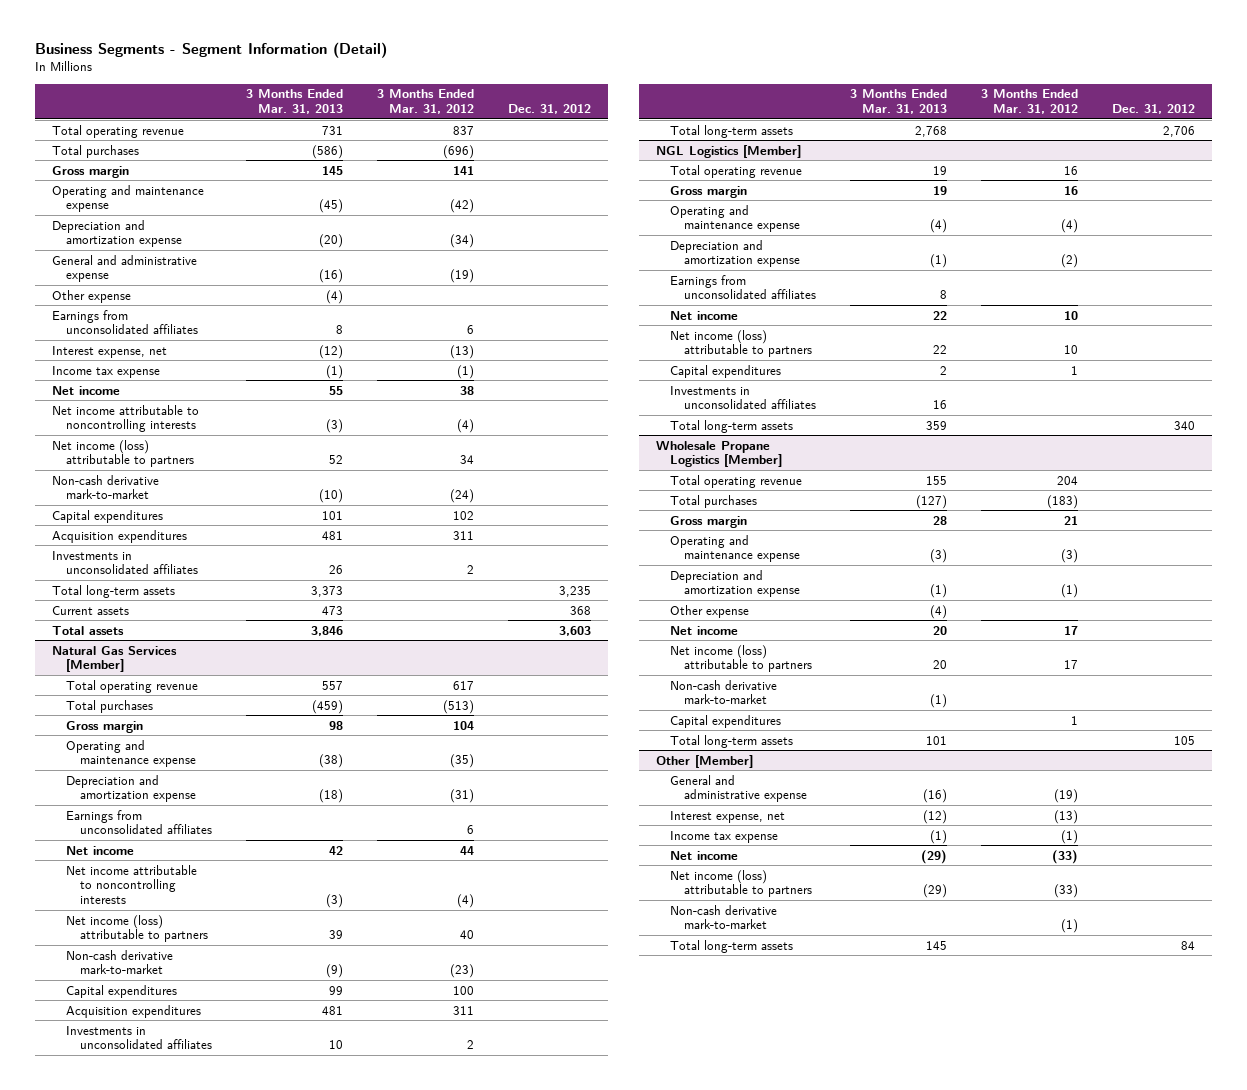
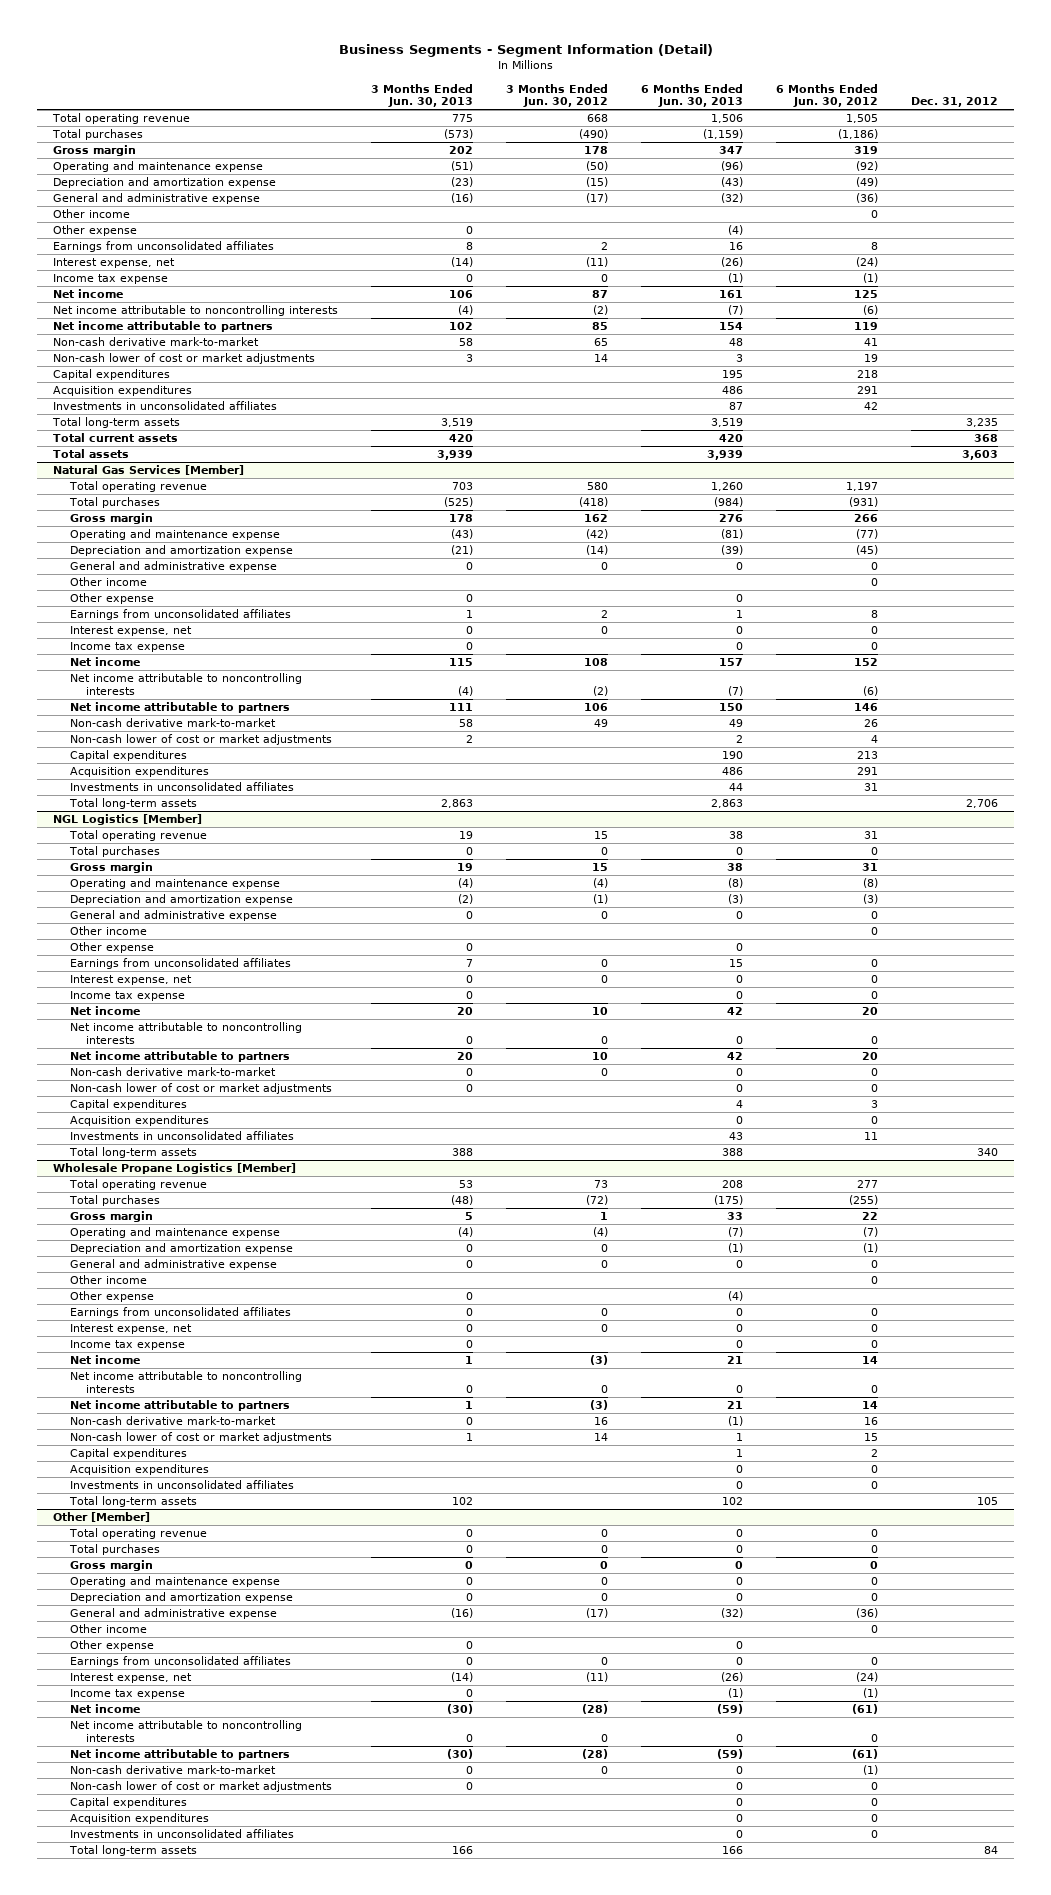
[246,89,344,114] 3 Months Ended Mar. 31, 2013 -> none
[377,89,475,114] 3 Months Ended Mar. 31, 2012 -> none
none -> [371,83,474,108] 3 Months Ended Jun. 30, 2013
none -> [506,83,609,108] 3 Months Ended Jun. 30, 2012
none -> [641,83,744,108] 6 Months Ended Jun. 30, 2013
none -> [776,83,879,108] 6 Months Ended Jun. 30, 2012
none -> [53,209,131,219] Other income
[52,439,195,468] Net income (loss) attributable to partners -> [53,321,274,333] Net income attributable to partners
none -> [53,353,316,365] Non-cash lower of cost or market adjustments
[52,605,130,615] Current assets -> [53,433,179,443] Total current assets
none -> [69,561,277,573] General and administrative expense
none -> [69,577,147,587] Other income
none -> [69,593,154,605] Other expense
none -> [69,626,192,637] Interest expense, net
none -> [69,642,185,653] Income tax expense
[66,914,209,943] Net income (loss) attributable to partners -> [69,702,290,714] Net income attributable to partners
none -> [69,734,332,746] Non-cash lower of cost or market adjustments
none -> [68,846,160,858] Total purchases
none -> [69,910,277,922] General and administrative expense
none -> [69,926,147,936] Other income
none -> [69,942,154,954] Other expense
none -> [69,975,192,986] Interest expense, net
none -> [69,991,185,1002] Income tax expense
none -> [69,1022,302,1045] Net income attributable to noncontrolling interests
[670,329,813,358] Net income (loss) attributable to partners -> [69,1051,290,1063] Net income attributable to partners
none -> [69,1067,276,1077] Non-cash derivative mark-to-market
none -> [69,1083,332,1095] Non-cash lower of cost or market adjustments
none -> [69,1115,209,1127] Acquisition expenditures
none -> [69,1259,277,1271] General and administrative expense
none -> [69,1275,147,1285] Other income
none -> [69,1307,291,1319] Earnings from unconsolidated affiliates
none -> [69,1324,192,1335] Interest expense, net
none -> [69,1340,185,1351] Income tax expense
none -> [69,1371,302,1394] Net income attributable to noncontrolling interests
[670,644,813,673] Net income (loss) attributable to partners -> [69,1400,290,1412] Net income attributable to partners
none -> [69,1432,332,1444] Non-cash lower of cost or market adjustments
none -> [69,1464,209,1476] Acquisition expenditures
none -> [69,1480,294,1490] Investments in unconsolidated affiliates
none -> [68,1528,207,1540] Total operating revenue
none -> [68,1544,160,1556] Total purchases
none -> [69,1560,153,1572] Gross margin
none -> [69,1576,280,1588] Operating and maintenance expense
none -> [69,1592,293,1604] Depreciation and amortization expense
none -> [69,1624,147,1634] Other income
none -> [69,1640,154,1652] Other expense
none -> [69,1656,291,1668] Earnings from unconsolidated affiliates
none -> [69,1720,302,1743] Net income attributable to noncontrolling interests
[670,869,813,898] Net income (loss) attributable to partners -> [69,1749,290,1761] Net income attributable to partners
none -> [69,1781,332,1793] Non-cash lower of cost or market adjustments
none -> [69,1797,187,1809] Capital expenditures
none -> [69,1813,209,1825] Acquisition expenditures
none -> [69,1829,294,1839] Investments in unconsolidated affiliates

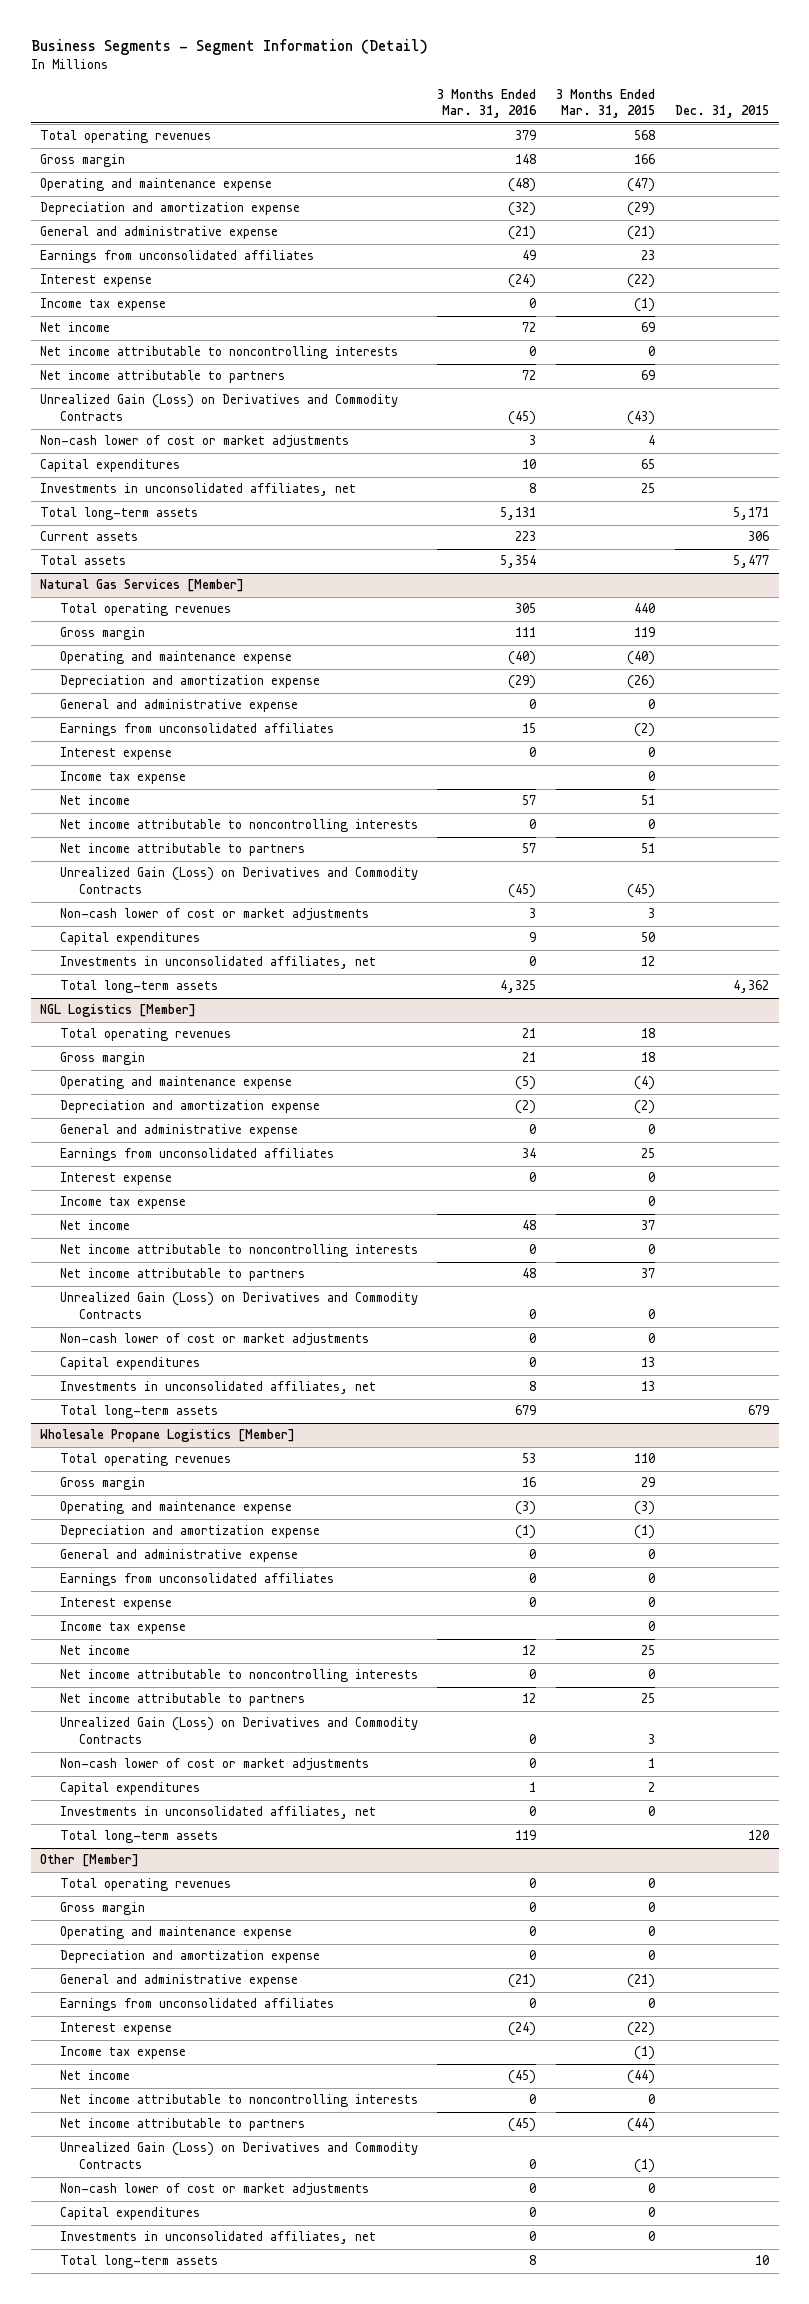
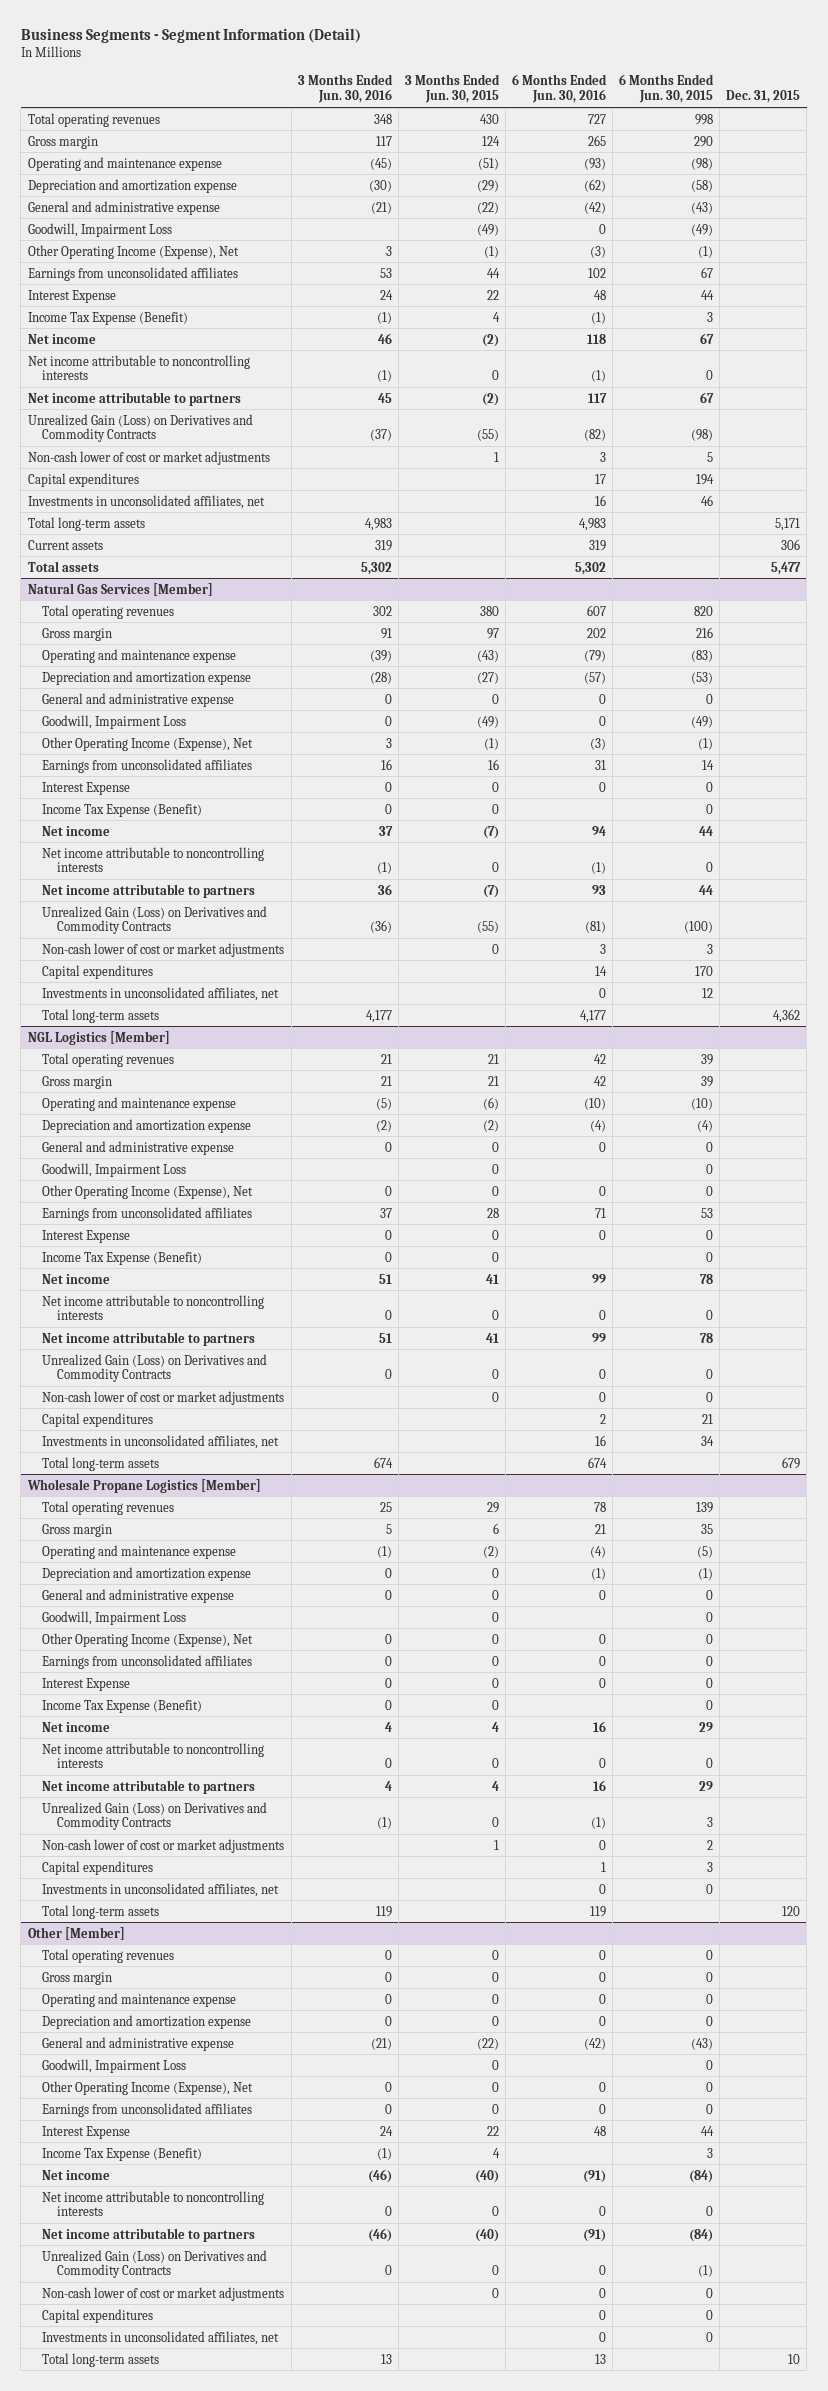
[437,88,538,119] 3 Months Ended Mar. 31, 2016 -> none
[556,88,656,119] 3 Months Ended Mar. 31, 2015 -> none
none -> [297,74,393,104] 3 Months Ended Jun. 30, 2016
none -> [404,74,500,104] 3 Months Ended Jun. 30, 2015
none -> [511,74,607,104] 6 Months Ended Jun. 30, 2016
none -> [618,74,714,104] 6 Months Ended Jun. 30, 2015
none -> [27,222,172,237] Goodwill, Impairment Loss
none -> [27,244,239,259] Other Operating Income (Expense), Net
[40,274,153,288] Interest expense -> [27,289,116,303] Interest Expense
[40,298,167,312] Income tax expense -> [27,311,188,325] Income Tax Expense (Benefit)
none -> [42,714,187,729] Goodwill, Impairment Loss
none -> [42,736,254,751] Other Operating Income (Expense), Net
[59,747,172,761] Interest expense -> [42,781,131,795] Interest Expense
[59,771,186,785] Income tax expense -> [42,803,203,817] Income Tax Expense (Benefit)
none -> [42,1162,187,1177] Goodwill, Impairment Loss
none -> [42,1184,254,1199] Other Operating Income (Expense), Net
[59,1172,172,1186] Interest expense -> [42,1229,131,1243] Interest Expense
[59,1196,186,1210] Income tax expense -> [42,1251,203,1265] Income Tax Expense (Benefit)
none -> [42,1610,187,1625] Goodwill, Impairment Loss
none -> [42,1632,254,1647] Other Operating Income (Expense), Net
[59,1597,172,1611] Interest expense -> [42,1677,131,1691] Interest Expense
[59,1621,186,1635] Income tax expense -> [42,1699,203,1713] Income Tax Expense (Benefit)
none -> [42,2058,187,2073] Goodwill, Impairment Loss
none -> [42,2080,254,2095] Other Operating Income (Expense), Net
[59,2022,172,2036] Interest expense -> [42,2125,131,2139] Interest Expense
[59,2046,186,2060] Income tax expense -> [42,2147,203,2161] Income Tax Expense (Benefit)

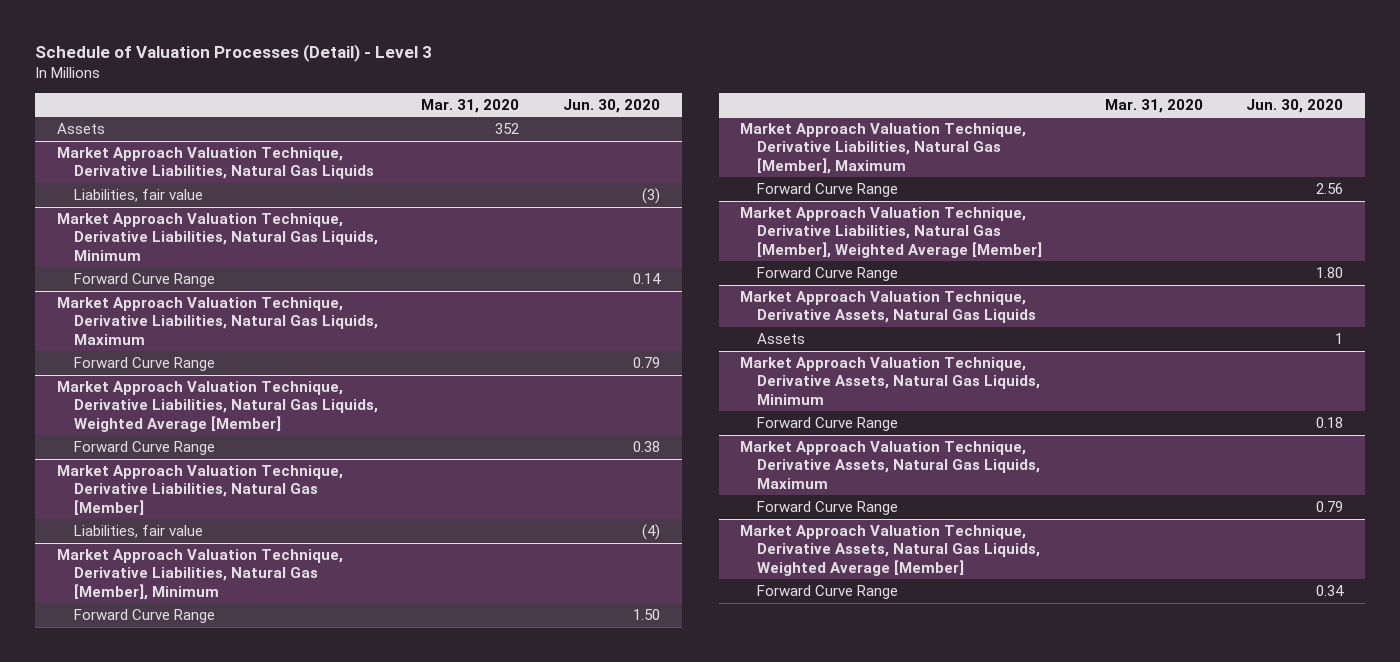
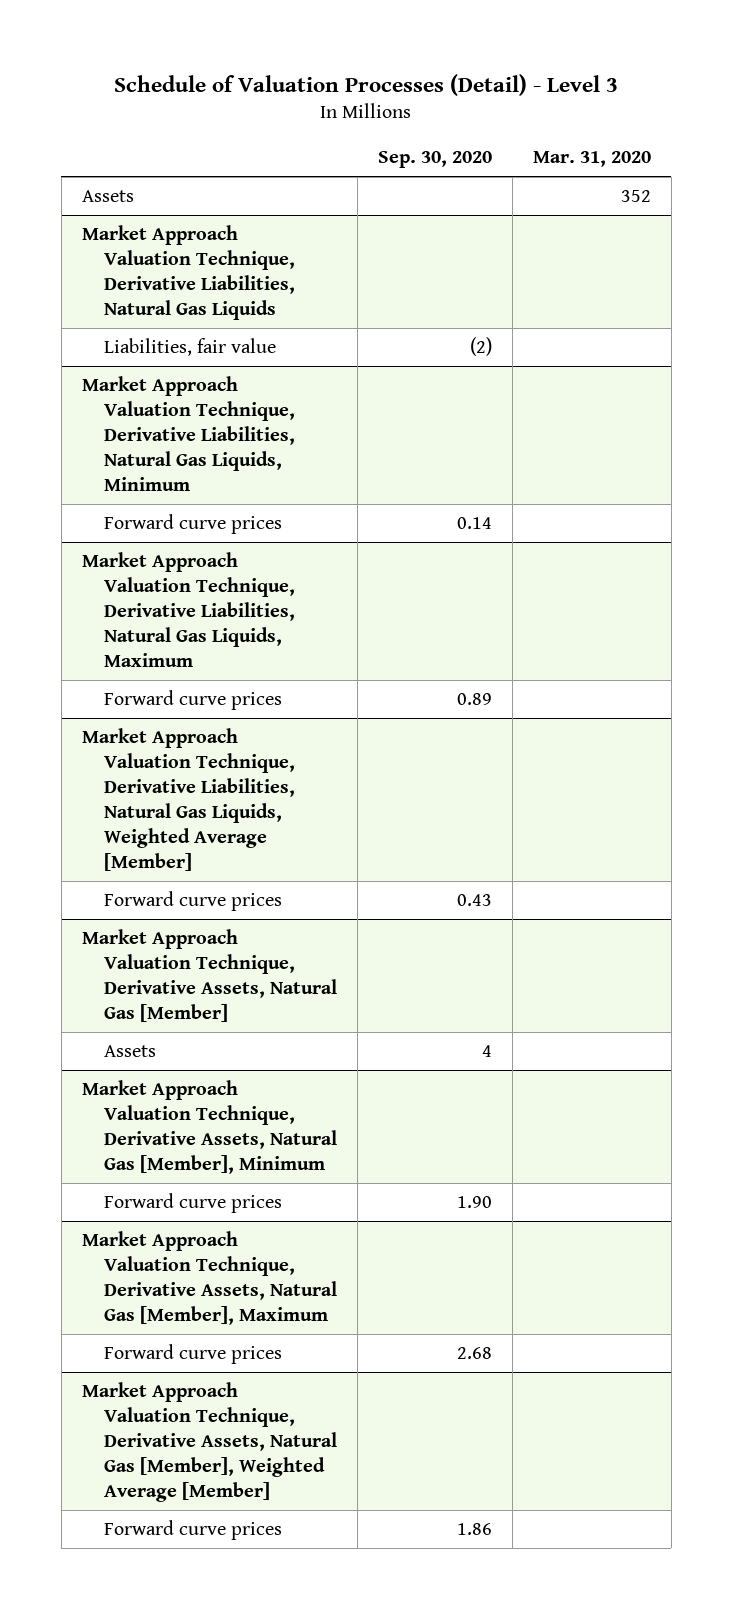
[562,98,660,113] Jun. 30, 2020 -> none
none -> [377,150,492,168] Sep. 30, 2020
[73,273,215,288] Forward Curve Range -> [103,514,282,535] Forward curve prices
[73,357,215,372] Forward Curve Range -> [103,690,282,711] Forward curve prices
[56,465,343,515] Market Approach Valuation Technique, Derivative Liabilities, Natural Gas [Member] -> none
[73,525,203,539] Liabilities, fair value -> none
[56,549,343,600] Market Approach Valuation Technique, Derivative Liabilities, Natural Gas [Member], Minimum -> none
[73,609,215,624] Forward Curve Range -> none
[740,123,1027,174] Market Approach Valuation Technique, Derivative Liabilities, Natural Gas [Member], Maximum -> none
[757,183,899,198] Forward Curve Range -> none
[740,207,1043,258] Market Approach Valuation Technique, Derivative Liabilities, Natural Gas [Member], Weighted Average [Member] -> none
[757,267,899,282] Forward Curve Range -> none
[73,441,215,456] Forward Curve Range -> [103,891,282,912] Forward curve prices
[740,291,1037,324] Market Approach Valuation Technique, Derivative Assets, Natural Gas Liquids -> [81,929,337,1022] Market Approach Valuation Technique, Derivative Assets, Natural Gas [Member]
[740,357,1041,405] Market Approach Valuation Technique, Derivative Assets, Natural Gas Liquids, Minimum -> [81,1080,337,1174] Market Approach Valuation Technique, Derivative Assets, Natural Gas [Member], Minimum
[757,417,899,432] Forward Curve Range -> [103,1193,282,1214] Forward curve prices
[740,441,1041,489] Market Approach Valuation Technique, Derivative Assets, Natural Gas Liquids, Maximum -> [81,1231,337,1325] Market Approach Valuation Technique, Derivative Assets, Natural Gas [Member], Maximum
[757,501,899,516] Forward Curve Range -> [103,1344,282,1365] Forward curve prices
[740,525,1041,576] Market Approach Valuation Technique, Derivative Assets, Natural Gas Liquids, Weighted Average [Member] -> [81,1382,337,1502] Market Approach Valuation Technique, Derivative Assets, Natural Gas [Member], Weighted Average [Member]
[757,585,899,600] Forward Curve Range -> [103,1520,282,1541] Forward curve prices

